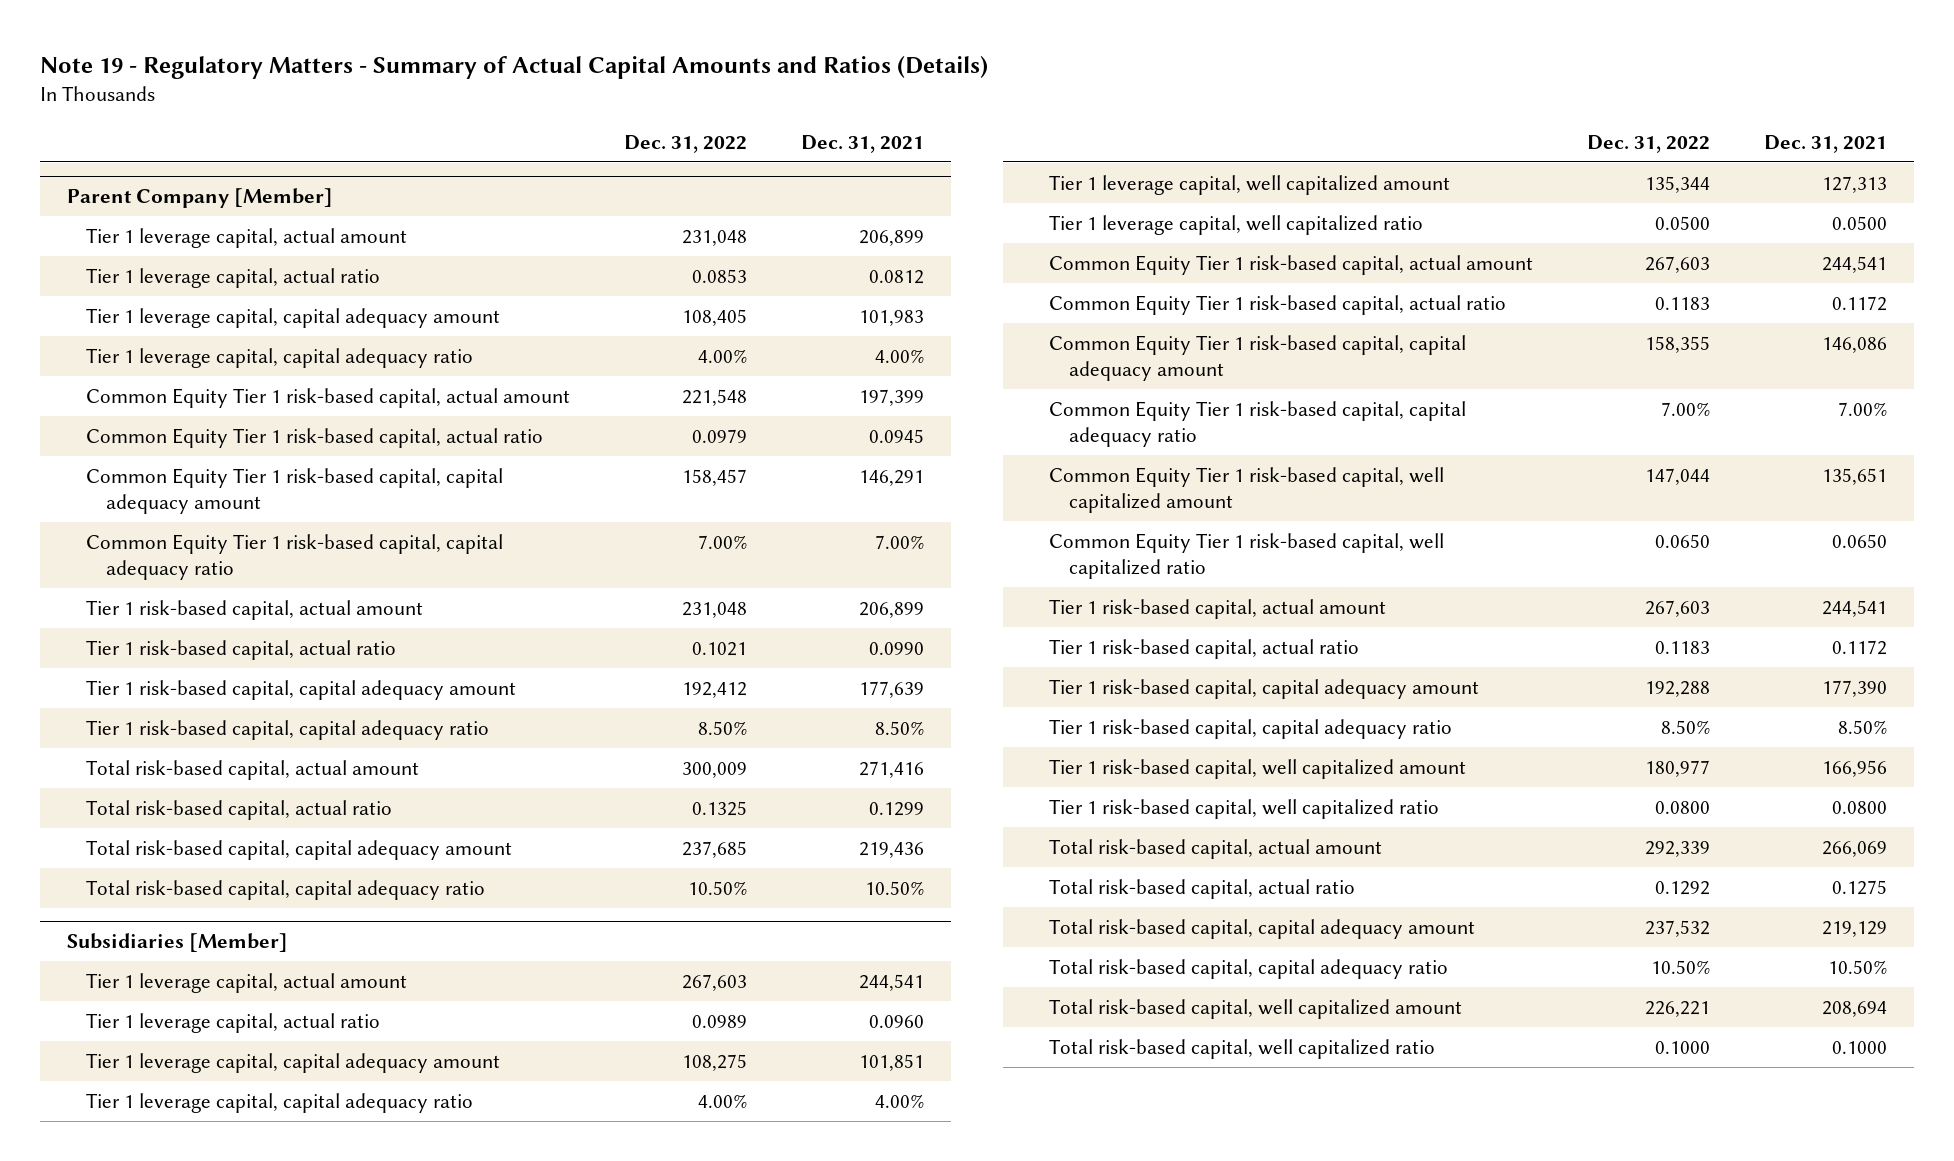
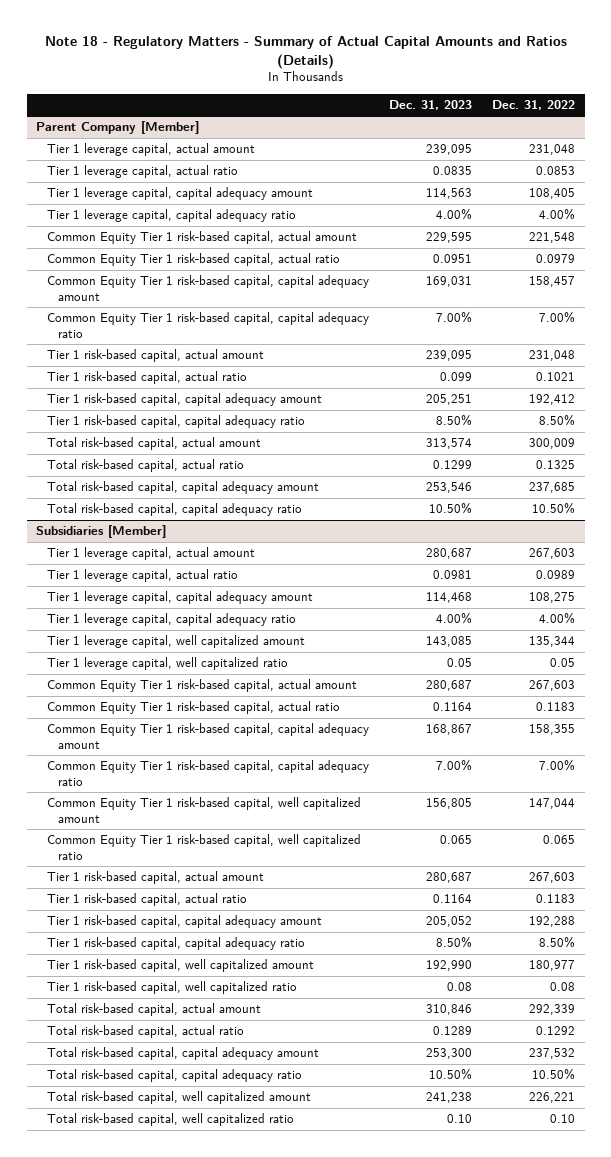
[40,55,989,79] Note 19 - Regulatory Matters - Summary of Actual Capital Amounts and Ratios (Details) -> [44,35,567,69] Note 18 - Regulatory Matters - Summary of Actual Capital Amounts and Ratios (Details)
[800,134,924,153] Dec. 31, 2021 -> none
none -> [388,99,472,110] Dec. 31, 2023
[1655,215,1711,230] 0.0500 -> [549,658,575,668] 0.05
[1655,533,1711,548] 0.0650 -> [542,835,575,845] 0.065
[1655,800,1711,814] 0.0800 -> [549,982,575,992] 0.08
[1655,1040,1711,1054] 0.1000 -> [549,1114,575,1124] 0.10

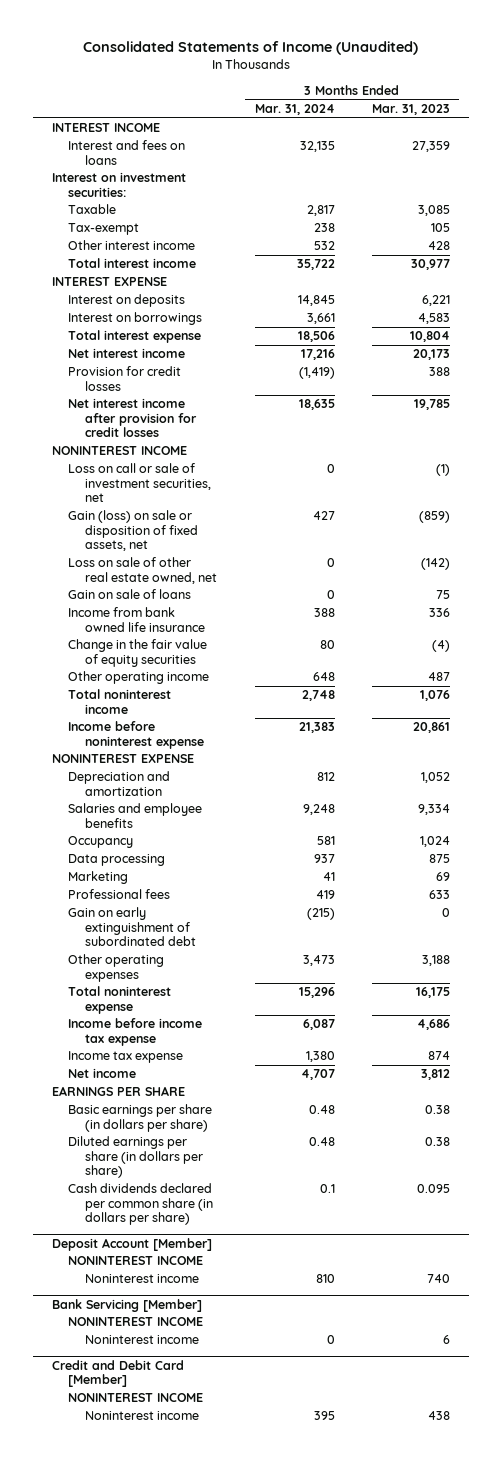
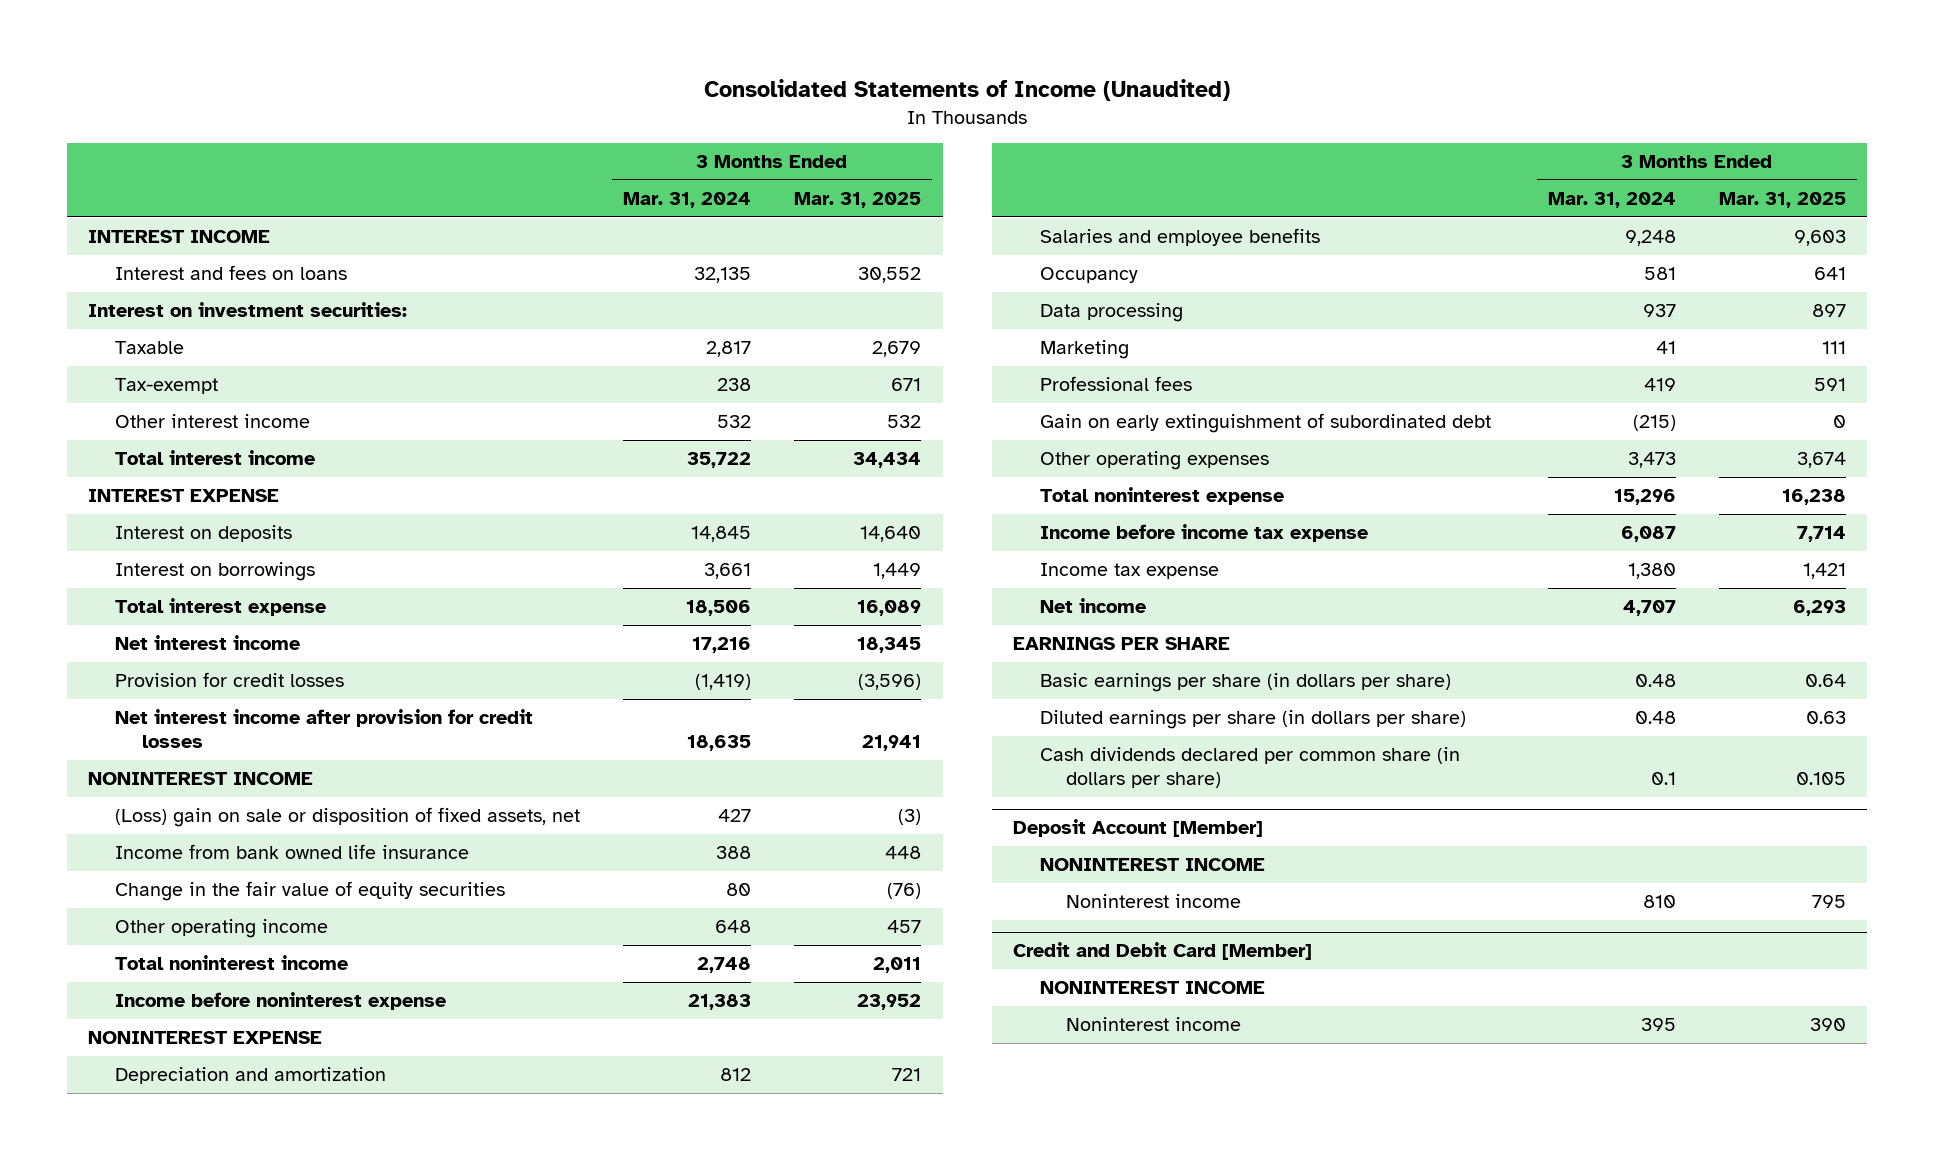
[372,104,451,116] Mar. 31, 2023 -> none
none -> [794,191,922,208] Mar. 31, 2025
[68,463,211,503] Loss on call or sale of investment securities, net -> none
[68,557,217,584] Loss on sale of other real estate owned, net -> none
[68,589,192,600] Gain on sale of loans -> none
[68,510,198,552] Gain (loss) on sale or disposition of fixed assets, net -> [115,807,581,828] (Loss) gain on sale or disposition of fixed assets, net
[51,1298,202,1312] Bank Servicing [Member] -> none
[68,1317,204,1327] NONINTEREST INCOME -> none
[84,1335,199,1345] Noninterest income -> none

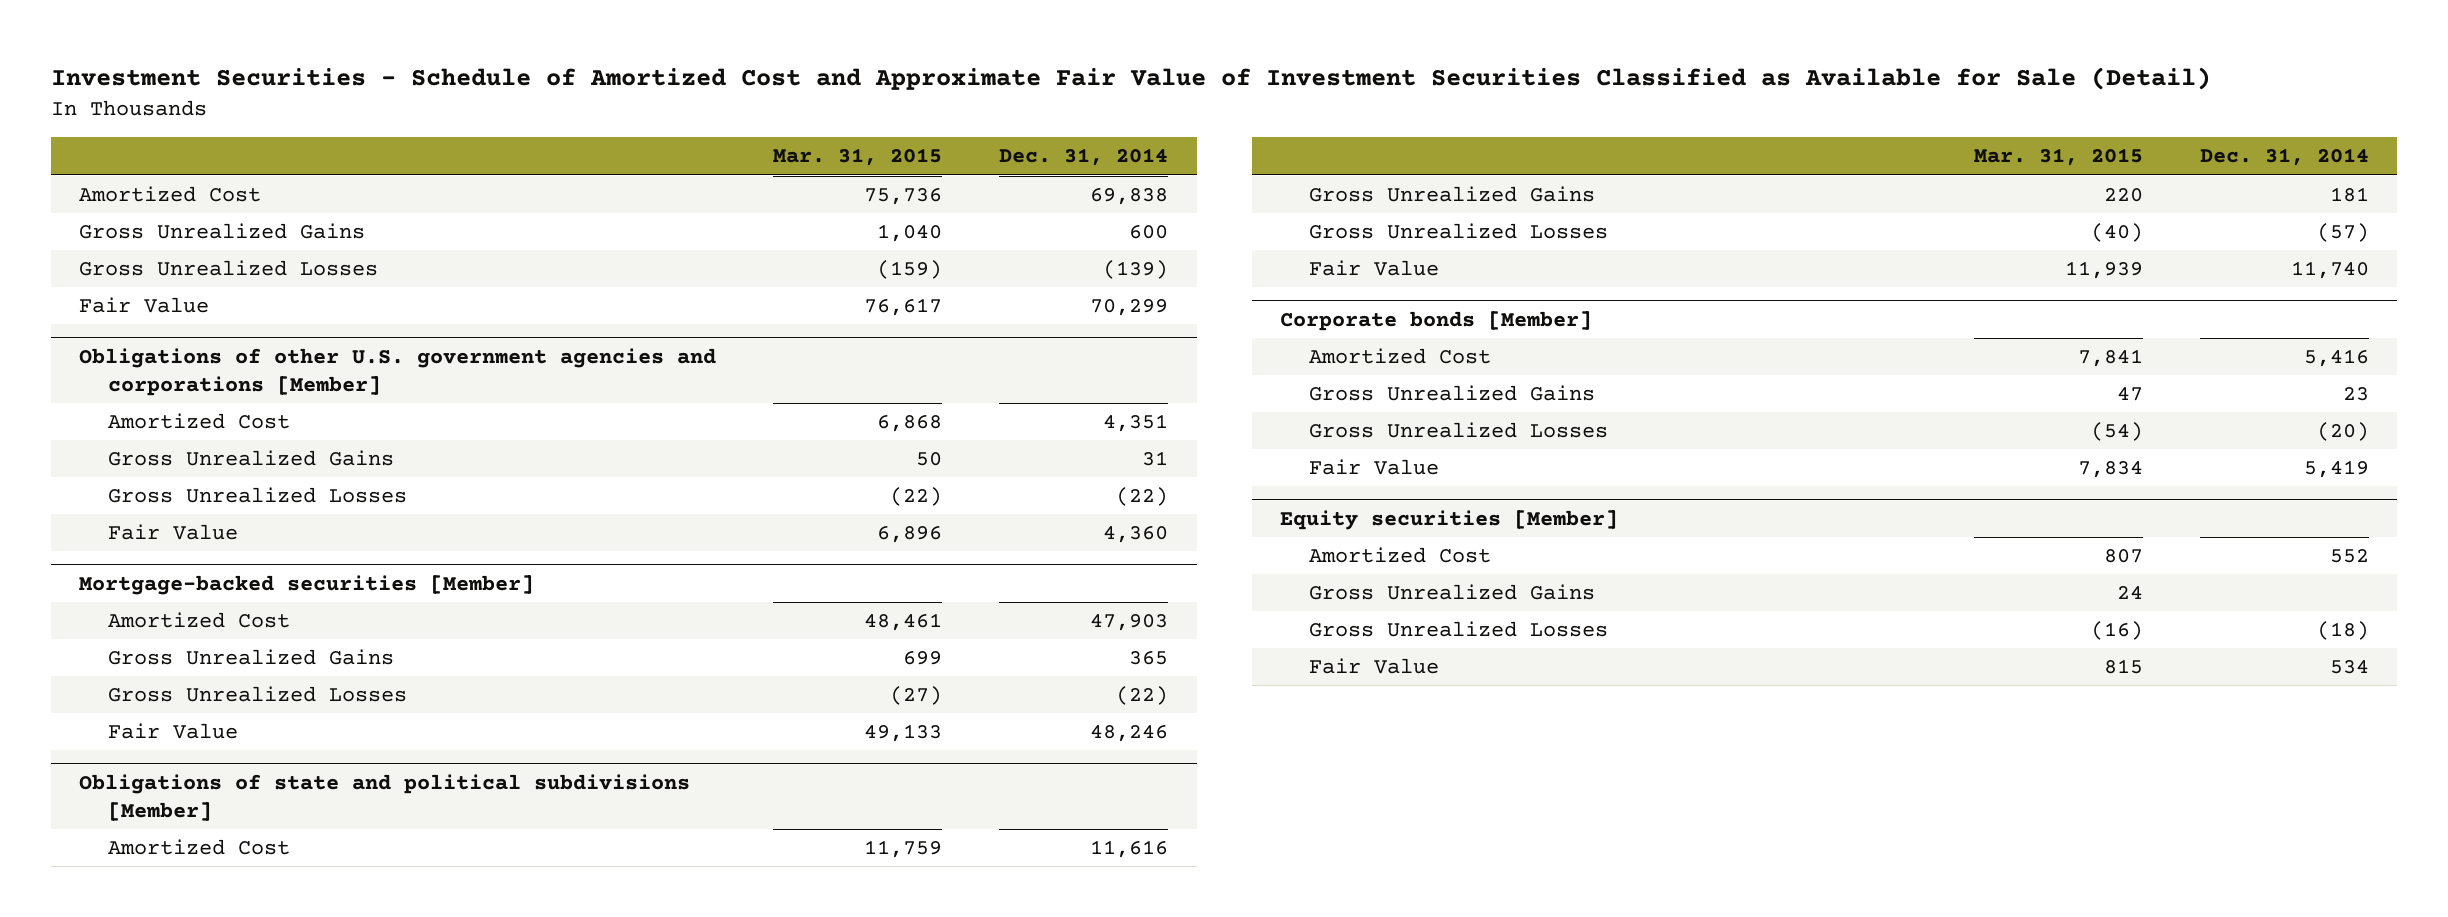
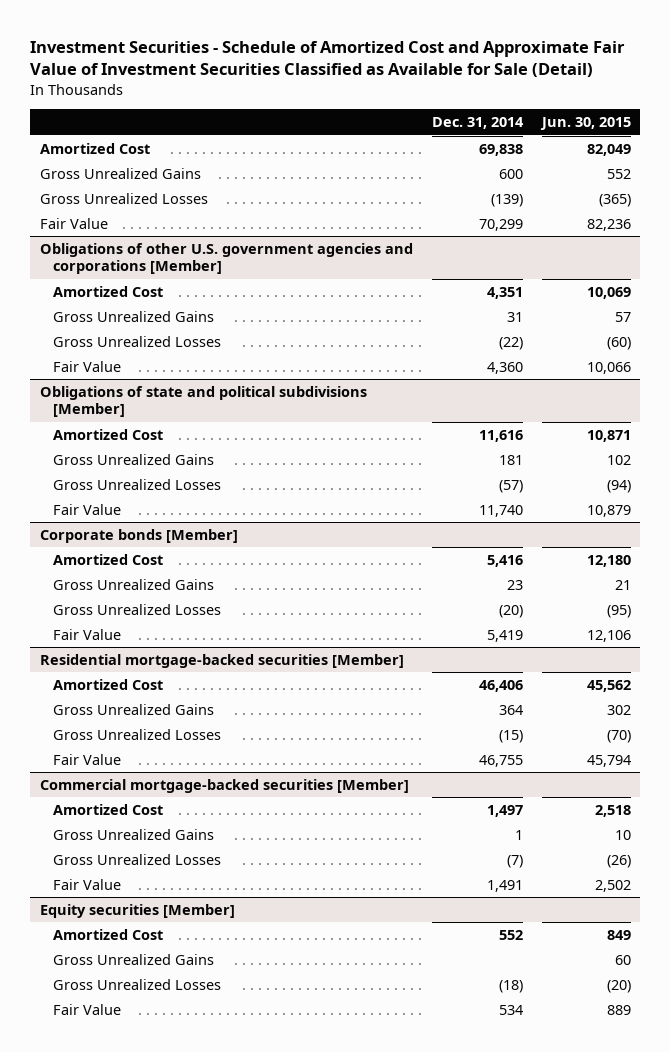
[773,148,943,167] Mar. 31, 2015 -> none
none -> [539,117,631,131] Jun. 30, 2015
[79,574,535,595] Mortgage-backed securities [Member] -> none
[107,612,290,629] Amortized Cost -> none
[107,649,394,666] Gross Unrealized Gains -> none
[107,686,407,703] Gross Unrealized Losses -> none
[107,723,238,740] Fair Value -> none
none -> [39,653,404,668] Residential mortgage-backed securities [Member]
none -> [53,678,164,690] Amortized Cost
none -> [53,703,215,715] Gross Unrealized Gains
none -> [53,728,222,740] Gross Unrealized Losses
none -> [53,753,122,765] Fair Value
none -> [39,778,409,793] Commercial mortgage-backed securities [Member]
none -> [53,803,164,815] Amortized Cost
none -> [53,828,215,840] Gross Unrealized Gains
none -> [53,853,222,865] Gross Unrealized Losses
none -> [53,878,122,890] Fair Value

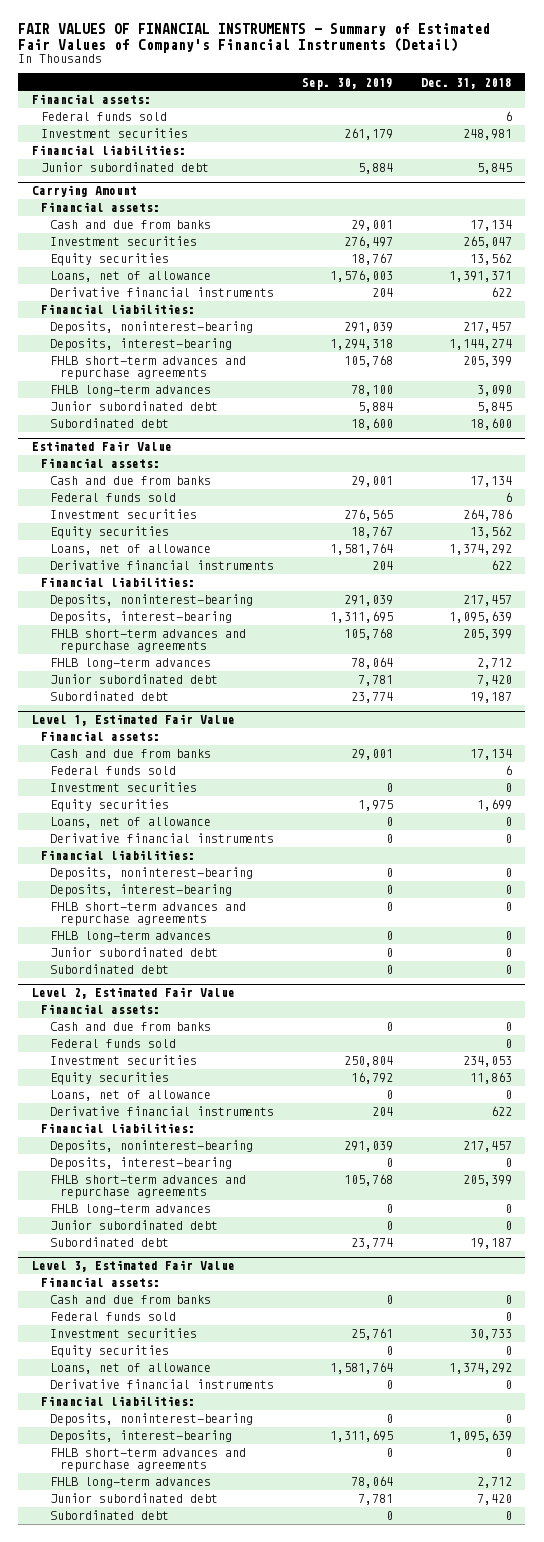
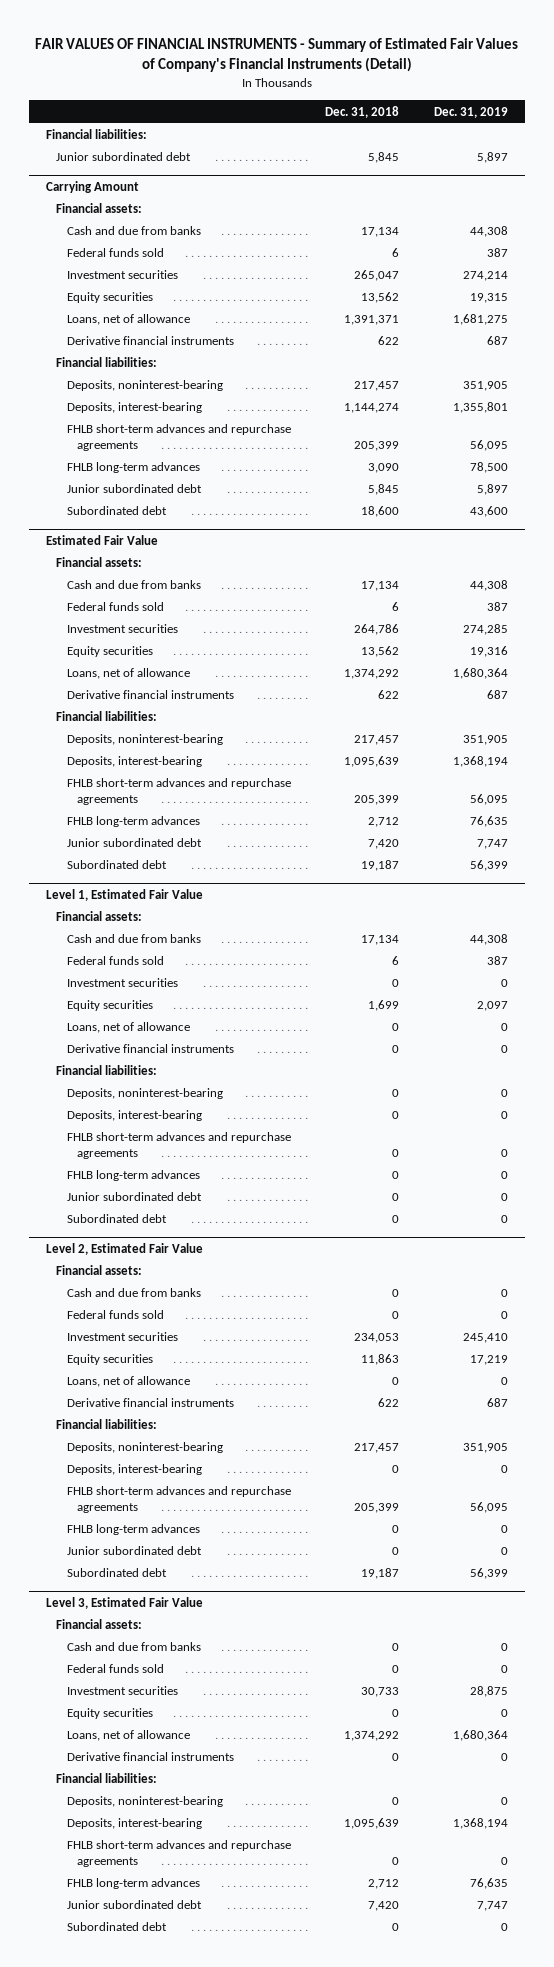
[301,77,393,90] Sep. 30, 2019 -> none
none -> [433,106,508,118] Dec. 31, 2019
[32,94,152,105] Financial assets: -> none
[41,112,168,122] Federal funds sold -> none
[41,128,189,139] Investment securities -> none
none -> [66,248,164,258] Federal funds sold

